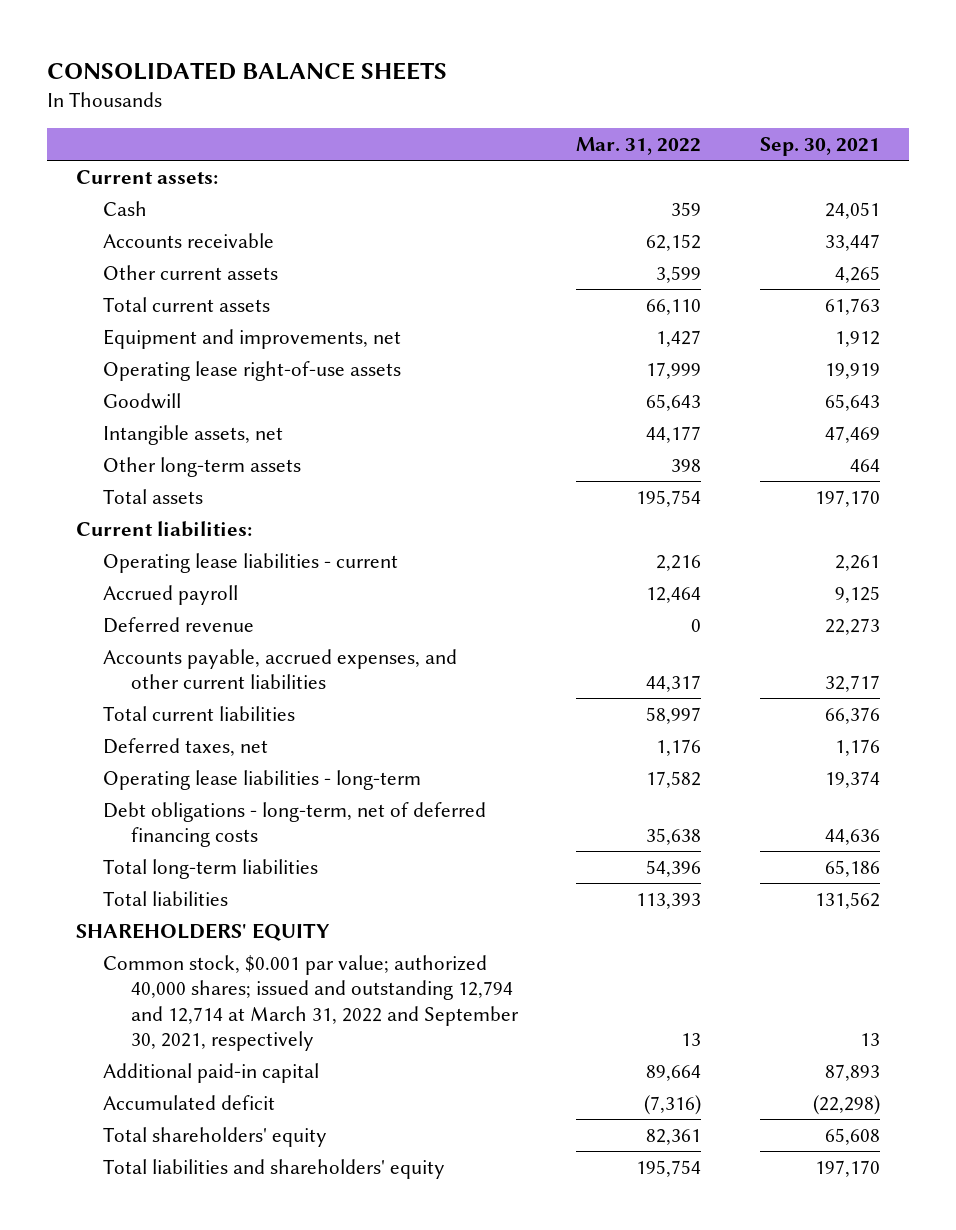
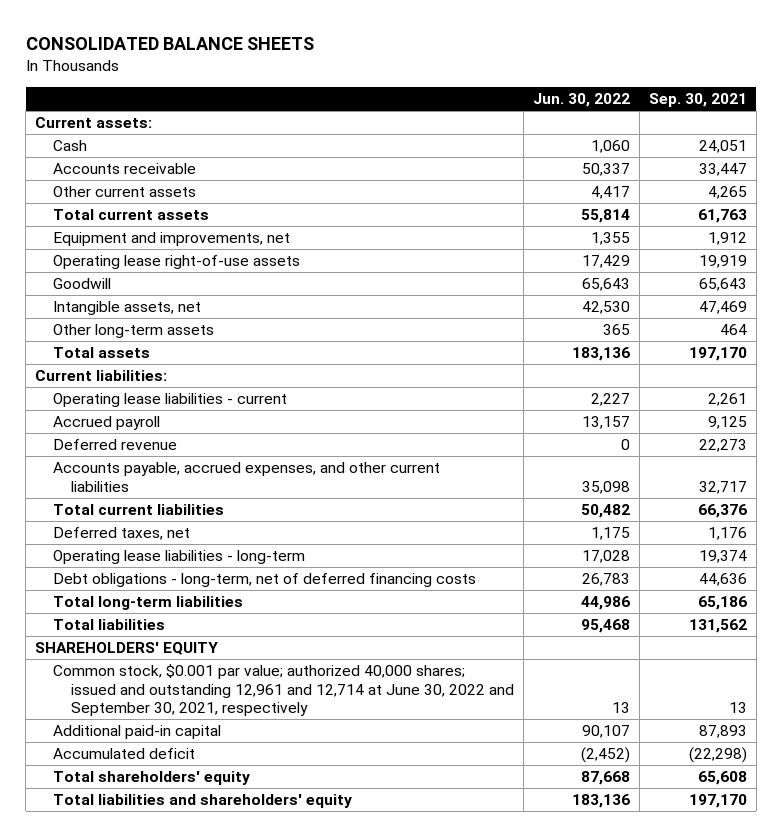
[576,137,702,156] Mar. 31, 2022 -> none
none -> [532,92,630,107] Jun. 30, 2022
[103,954,519,1052] Common stock, $0.001 par value; authorized 40,000 shares; issued and outstanding 12,794 and 12,714 at March 31, 2022 and September 30, 2021, respectively -> [53,664,514,716] Common stock, $0.001 par value; authorized 40,000 shares; issued and outstanding 12,961 and 12,714 at June 30, 2022 and September 30, 2021, respectively

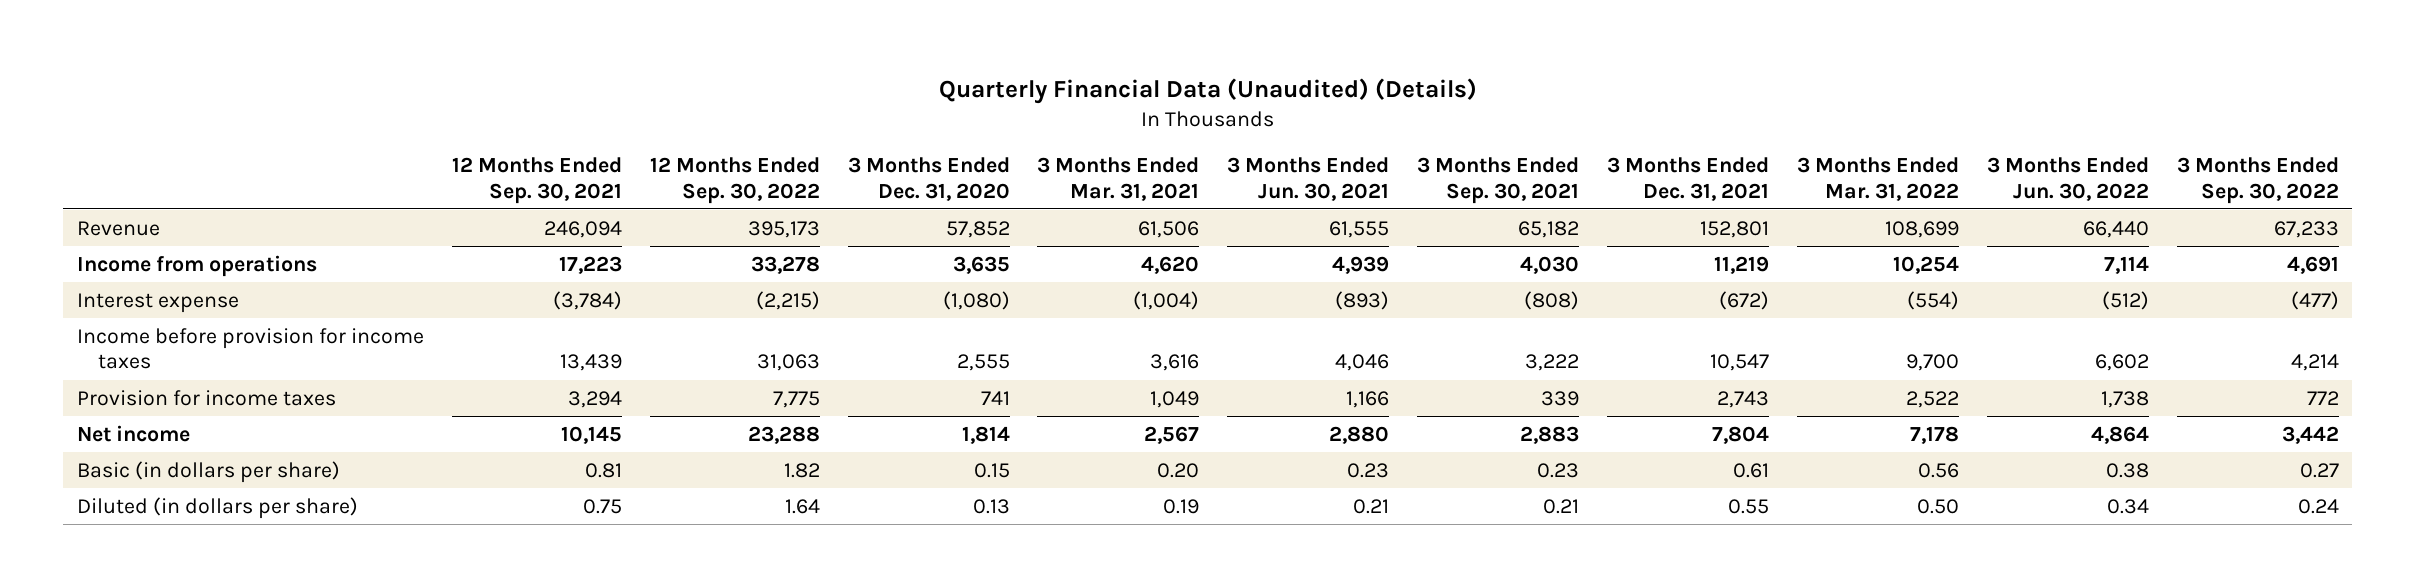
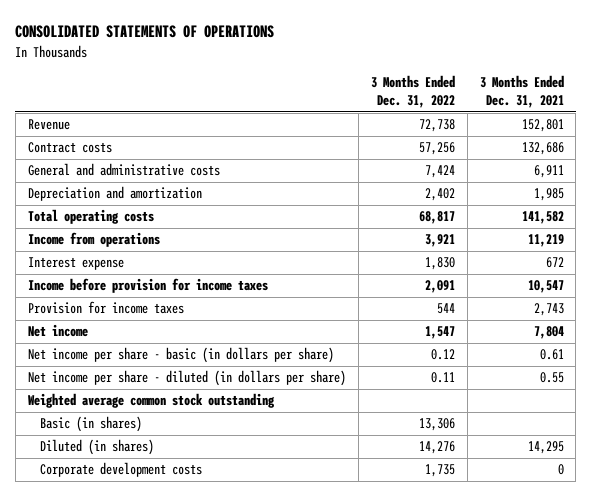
[938,77,1477,104] Quarterly Financial Data (Unaudited) (Details) -> [15,25,275,39] CONSOLIDATED STATEMENTS OF OPERATIONS
[451,156,622,204] 12 Months Ended Sep. 30, 2021 -> none
[649,156,820,204] 12 Months Ended Sep. 30, 2022 -> none
[847,156,1010,201] 3 Months Ended Dec. 31, 2020 -> none
[1037,156,1200,201] 3 Months Ended Mar. 31, 2021 -> none
[1227,156,1390,201] 3 Months Ended Jun. 30, 2021 -> none
[1417,156,1580,204] 3 Months Ended Sep. 30, 2021 -> none
[1796,156,1959,201] 3 Months Ended Mar. 31, 2022 -> none
[1986,156,2149,201] 3 Months Ended Jun. 30, 2022 -> none
[2176,156,2339,204] 3 Months Ended Sep. 30, 2022 -> none
none -> [370,75,455,109] 3 Months Ended Dec. 31, 2022
none -> [27,142,112,154] Contract costs
none -> [27,163,220,177] General and administrative costs
none -> [27,186,202,202] Depreciation and amortization
none -> [27,209,154,225] Total operating costs
[1718,290,1769,310] (672) -> [545,257,564,269] 672
[77,460,341,483] Basic (in dollars per share) -> [27,347,334,364] Net income per share - basic (in dollars per share)
[77,496,359,519] Diluted (in dollars per share) -> [27,370,346,387] Net income per share - diluted (in dollars per share)
none -> [27,393,275,409] Weighted average common stock outstanding
none -> [40,416,143,433] Basic (in shares)
none -> [40,439,155,456] Diluted (in shares)
none -> [40,462,203,478] Corporate development costs

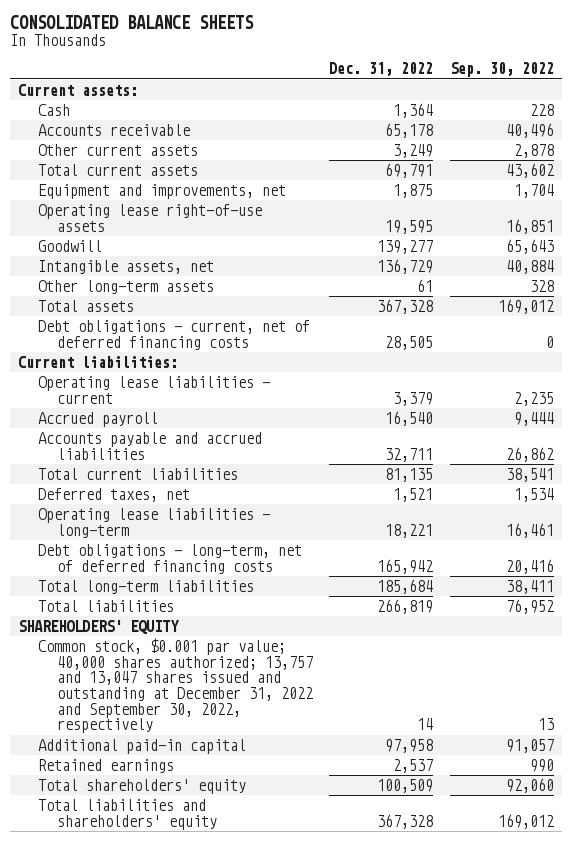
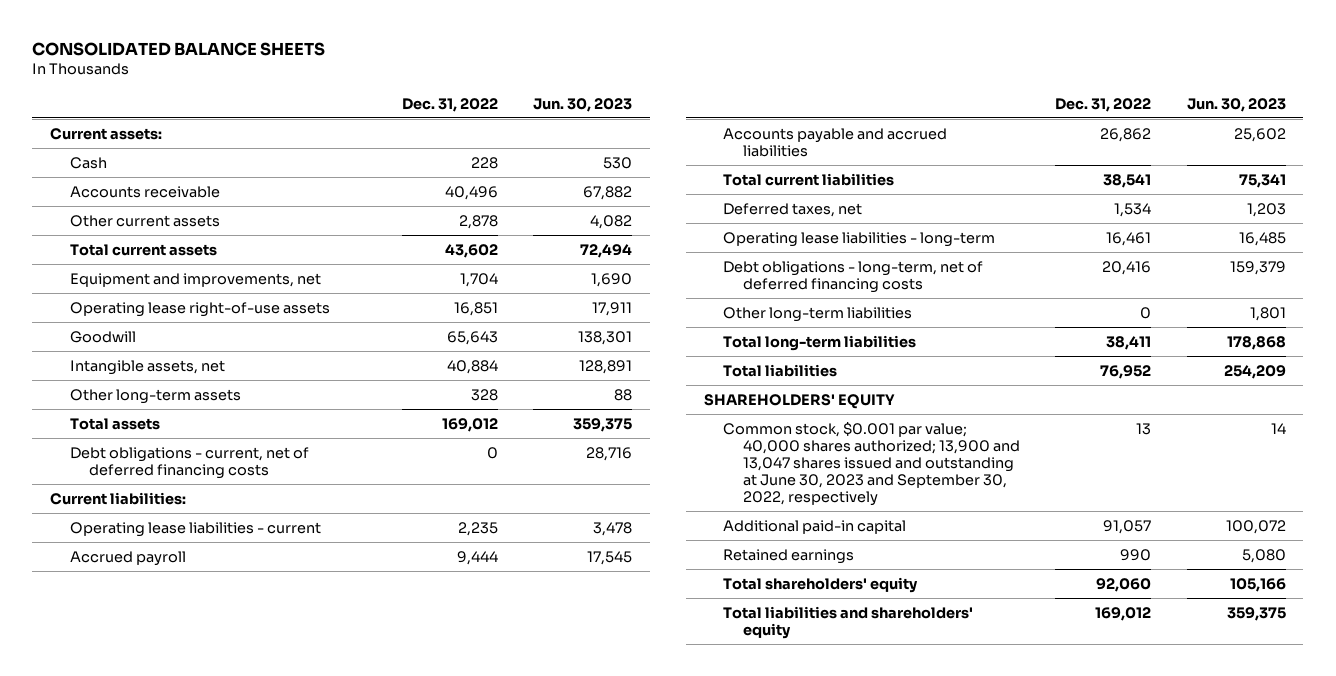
[449,62,554,78] Sep. 30, 2022 -> none
none -> [533,97,633,112] Jun. 30, 2023
[393,102,434,118] 1,364 -> [470,156,498,169] 228
[385,122,434,138] 65,178 -> [444,185,498,200] 40,496
[393,143,434,158] 3,249 -> [458,214,498,229] 2,878
[385,162,434,178] 69,791 -> [444,243,498,258] 43,602
[393,183,434,198] 1,875 -> [459,272,498,287] 1,704
[385,219,434,234] 19,595 -> [453,301,498,316] 16,851
[377,239,434,254] 139,277 -> [446,330,498,345] 65,643
[377,258,434,274] 136,729 -> [446,359,498,374] 40,884
[417,278,434,292] 61 -> [470,388,498,401] 328
[377,298,434,314] 367,328 -> [441,417,498,432] 169,012
[385,335,434,350] 28,505 -> [486,446,498,459] 0
[393,391,434,406] 3,379 -> [457,521,498,536] 2,235
[385,410,434,426] 16,540 -> [456,550,498,565] 9,444
[385,447,434,462] 32,711 -> [1100,127,1152,142] 26,862
[385,467,434,482] 81,135 -> [1103,173,1152,188] 38,541
[393,487,434,502] 1,521 -> [1114,202,1152,217] 1,534
[385,523,434,538] 18,221 -> [1106,231,1152,246] 16,461
[377,558,434,574] 165,942 -> [1102,260,1152,275] 20,416
none -> [723,306,913,322] Other long-term liabilities
[377,578,434,594] 185,684 -> [1106,335,1152,350] 38,411
[377,598,434,614] 266,819 -> [1100,364,1152,379] 76,952
[37,637,314,734] Common stock, $0.001 par value; 40,000 shares authorized; 13,757 and 13,047 shares issued and outstanding at December 31, 2022 and September 30, 2022, respectively -> [723,421,1020,507] Common stock, $0.001 par value; 40,000 shares authorized; 13,900 and 13,047 shares issued and outstanding at June 30, 2023 and September 30, 2022, respectively
[417,718,434,731] 14 -> [1136,422,1152,435] 13
[385,738,434,753] 97,958 -> [1103,519,1152,534] 91,057
[393,758,434,773] 2,537 -> [1120,548,1152,561] 990
[377,778,434,793] 100,509 -> [1096,577,1152,592] 92,060
[377,813,434,829] 367,328 -> [1095,606,1152,621] 169,012

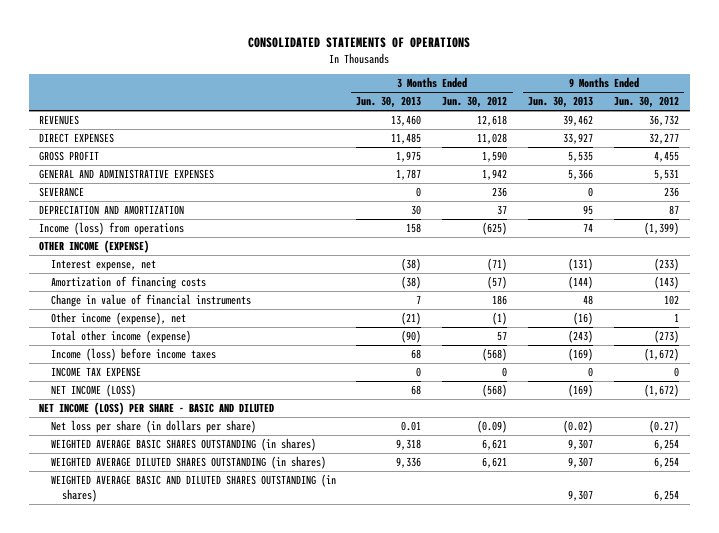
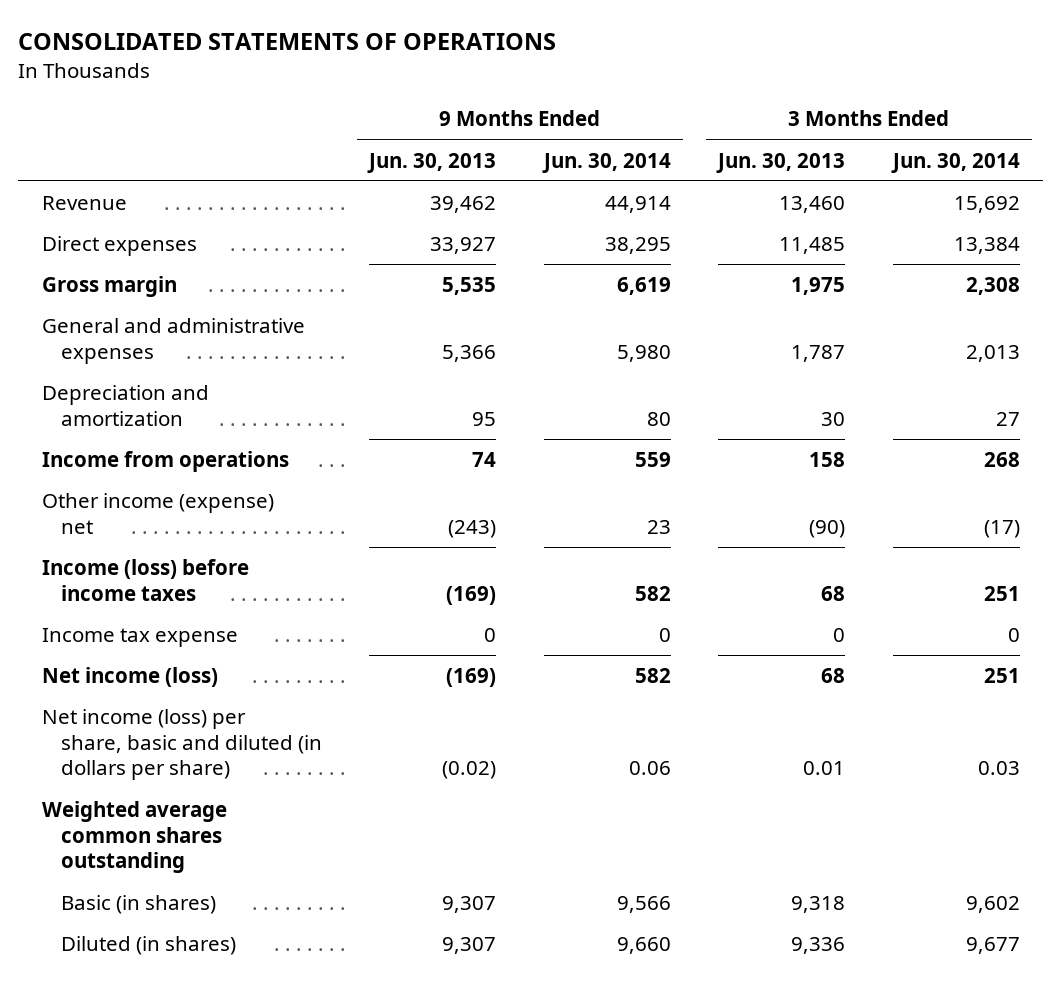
[442,96,508,109] Jun. 30, 2012 -> none
[614,96,680,109] Jun. 30, 2012 -> none
none -> [541,152,671,173] Jun. 30, 2014
none -> [890,152,1020,173] Jun. 30, 2014
[39,187,85,198] SEVERANCE -> none
[39,240,150,254] OTHER INCOME (EXPENSE) -> none
[50,259,156,272] Interest expense, net -> none
[50,276,206,290] Amortization of financing costs -> none
[50,294,251,308] Change in value of financial instruments -> none
[50,312,186,326] Other income (expense), net -> none
[39,115,80,126] REVENUES -> [41,196,127,211] Revenue
[39,133,115,144] DIRECT EXPENSES -> [41,236,197,257] Direct expenses
[39,151,100,162] GROSS PROFIT -> [41,276,177,298] Gross margin
[39,169,215,180] GENERAL AND ADMINISTRATIVE EXPENSES -> [41,318,305,364] General and administrative expenses
[39,205,185,216] DEPRECIATION AND AMORTIZATION -> [41,385,209,426] Depreciation and amortization
[39,222,185,236] Income (loss) from operations -> [41,451,289,473] Income from operations
[50,330,191,344] Total other income (expense) -> [41,493,274,534] Other income (expense) net
[39,402,275,416] NET INCOME (LOSS) PER SHARE - BASIC AND DILUTED -> none
[50,474,336,502] WEIGHTED AVERAGE BASIC AND DILUTED SHARES OUTSTANDING (in shares) -> none
[50,367,141,378] INCOME TAX EXPENSE -> [41,628,238,648] Income tax expense
[50,384,136,398] NET INCOME (LOSS) -> [41,667,218,688] Net income (loss)
[50,420,256,434] Net loss per share (in dollars per share) -> [41,709,322,781] Net income (loss) per share, basic and diluted (in dollars per share)
none -> [41,801,227,874] Weighted average common shares outstanding
[50,438,316,452] WEIGHTED AVERAGE BASIC SHARES OUTSTANDING (in shares) -> [60,895,216,915] Basic (in shares)
[50,456,326,470] WEIGHTED AVERAGE DILUTED SHARES OUTSTANDING (in shares) -> [60,936,236,956] Diluted (in shares)

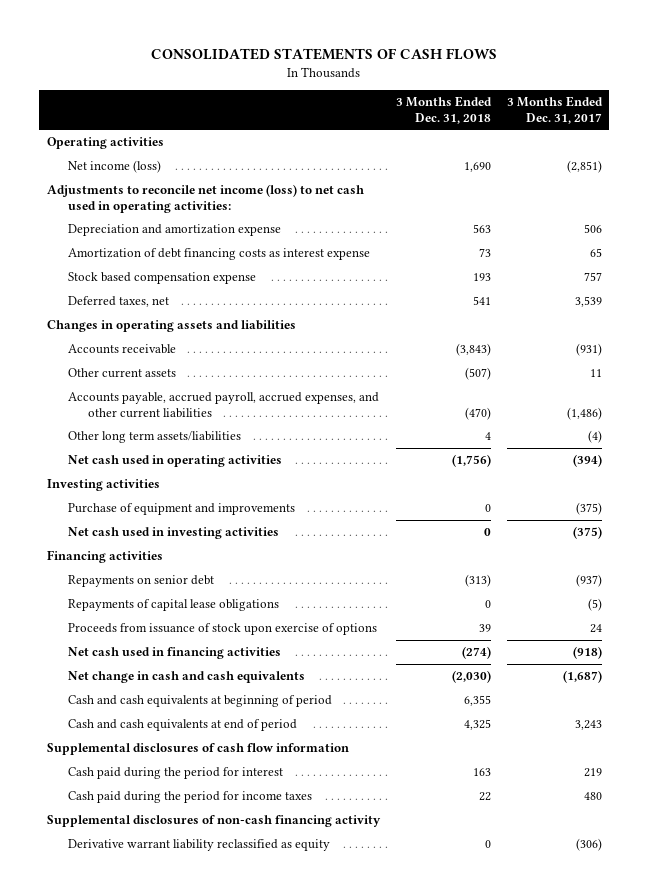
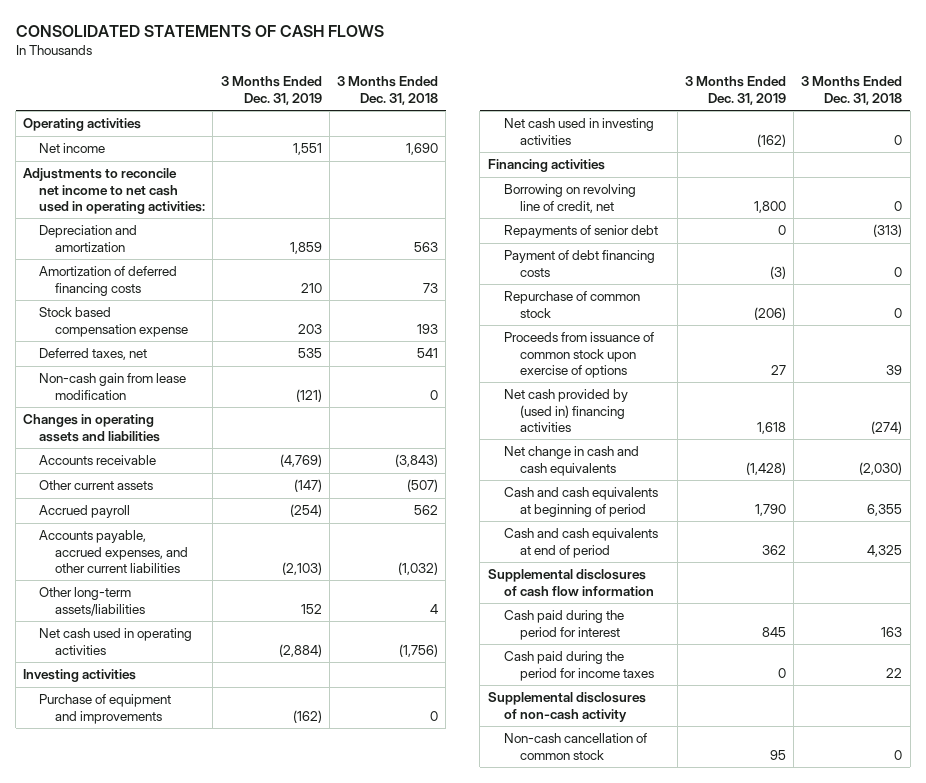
[506,95,603,124] 3 Months Ended Dec. 31, 2017 -> none
none -> [220,76,322,105] 3 Months Ended Dec. 31, 2019
[67,160,161,174] Net income (loss) -> [39,143,106,154] Net income
[47,184,365,213] Adjustments to reconcile net income (loss) to net cash used in operating activities: -> [23,168,206,215] Adjustments to reconcile net income to net cash used in operating activities:
[67,224,281,237] Depreciation and amortization expense -> [39,225,138,252] Depreciation and amortization
[67,248,370,261] Amortization of debt financing costs as interest expense -> [39,266,178,296] Amortization of deferred financing costs
none -> [39,373,187,400] Non-cash gain from lease modification
none -> [39,505,131,519] Accrued payroll
[67,392,379,418] Accounts payable, accrued payroll, accrued expenses, and other current liabilities -> [39,530,189,574] Accounts payable, accrued expenses, and other current liabilities
[464,406,491,420] (470) -> [397,562,438,576] (1,032)
[67,431,241,444] Other long term assets/liabilities -> [39,587,146,616] Other long-term assets/liabilities
[67,599,279,612] Repayments of capital lease obligations -> none
none -> [503,184,636,213] Borrowing on revolving line of credit, net
[67,575,214,588] Repayments on senior debt -> [503,225,658,239] Repayments of senior debt
none -> [503,250,655,277] Payment of debt financing costs
none -> [503,291,640,318] Repurchase of common stock
[67,623,377,636] Proceeds from issuance of stock upon exercise of options -> [503,332,654,379] Proceeds from issuance of common stock upon exercise of options
[67,647,281,660] Net cash used in financing activities -> [503,389,628,433] Net cash provided by (used in) financing activities
[67,839,330,852] Derivative warrant liability reclassified as equity -> none
[47,815,382,828] Supplemental disclosures of non-cash financing activity -> [487,692,646,722] Supplemental disclosures of non-cash activity
none -> [503,733,647,760] Non-cash cancellation of common stock

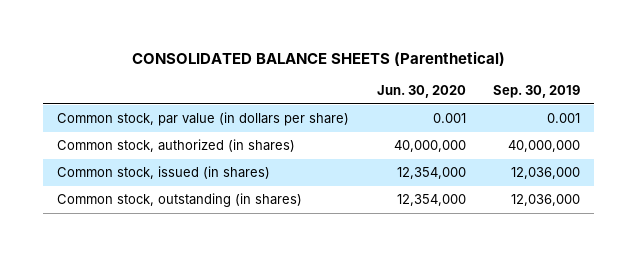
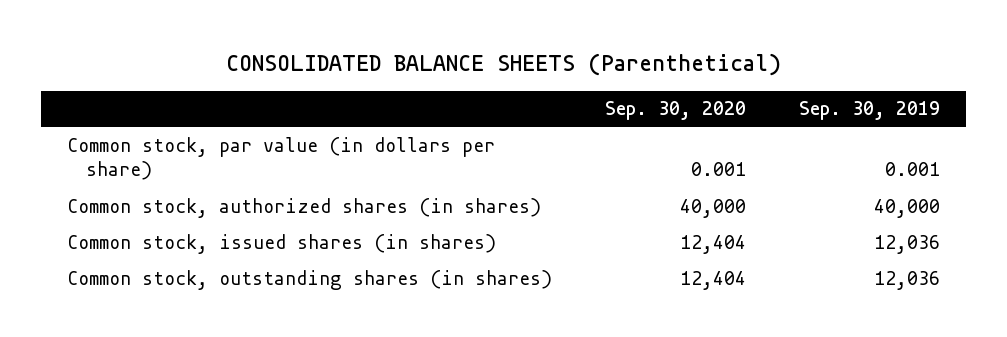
[376,85,466,99] Jun. 30, 2020 -> none
none -> [605,101,747,121] Sep. 30, 2020
[57,139,296,153] Common stock, authorized (in shares) -> [67,197,542,218] Common stock, authorized shares (in shares)
[508,140,581,153] 40,000,000 -> [873,198,940,218] 40,000
[57,166,271,180] Common stock, issued (in shares) -> [67,233,497,254] Common stock, issued shares (in shares)
[511,167,581,180] 12,036,000 -> [873,234,940,254] 12,036
[57,193,303,208] Common stock, outstanding (in shares) -> [67,269,553,290] Common stock, outstanding shares (in shares)
[511,194,581,207] 12,036,000 -> [873,270,940,290] 12,036

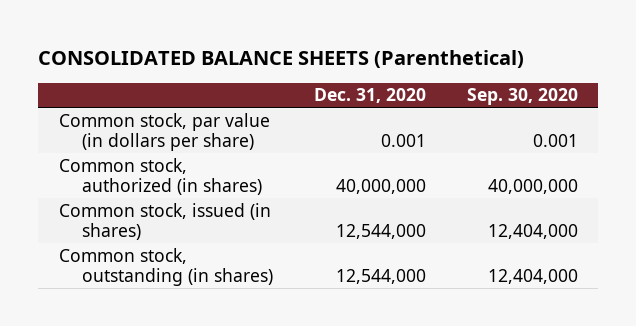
[798,101,940,121] Sep. 30, 2019 -> none
none -> [313,88,426,104] Dec. 31, 2020
[67,197,542,218] Common stock, authorized shares (in shares) -> [58,157,263,195] Common stock, authorized (in shares)
[680,198,747,218] 40,000 -> [487,178,578,194] 40,000,000
[67,233,497,254] Common stock, issued shares (in shares) -> [58,202,271,240] Common stock, issued (in shares)
[680,234,747,254] 12,404 -> [487,223,578,239] 12,404,000
[67,269,553,290] Common stock, outstanding shares (in shares) -> [58,247,274,286] Common stock, outstanding (in shares)
[680,270,747,290] 12,404 -> [487,268,578,284] 12,404,000

